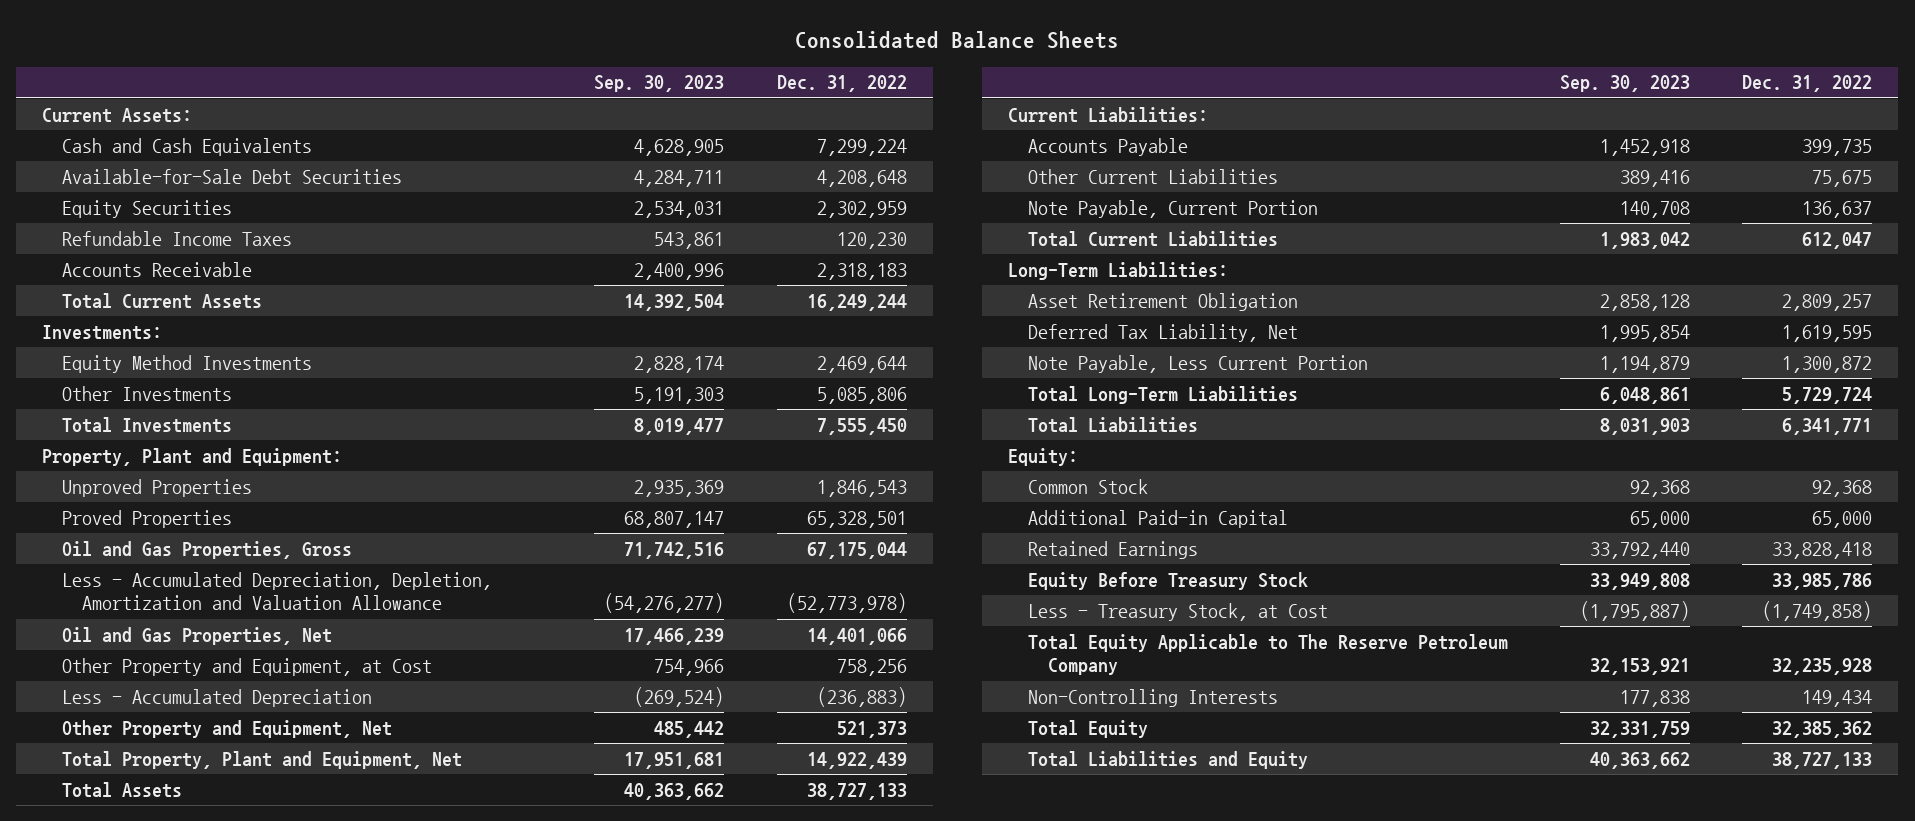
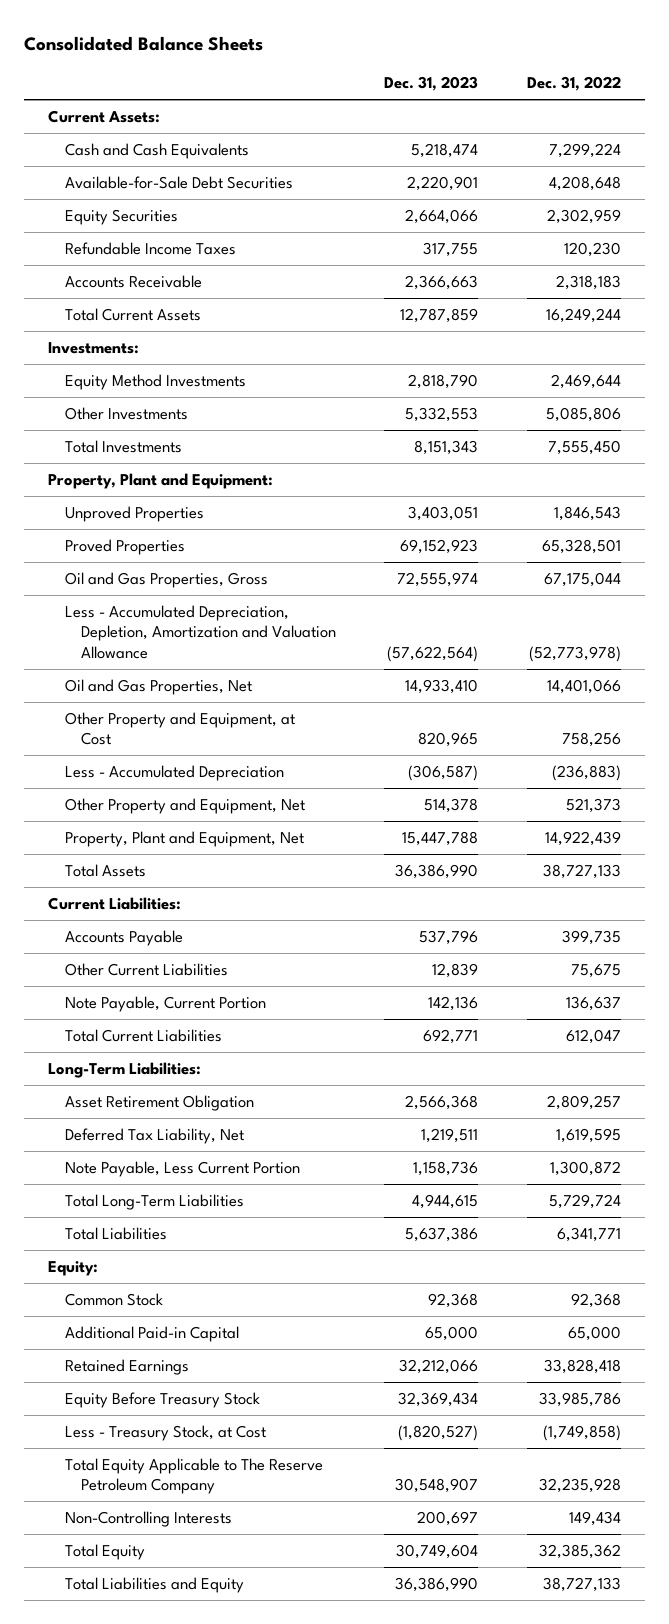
[594,75,725,93] Sep. 30, 2023 -> none
none -> [384,76,479,92] Dec. 31, 2023
[62,750,463,769] Total Property, Plant and Equipment, Net -> [64,830,304,847] Property, Plant and Equipment, Net

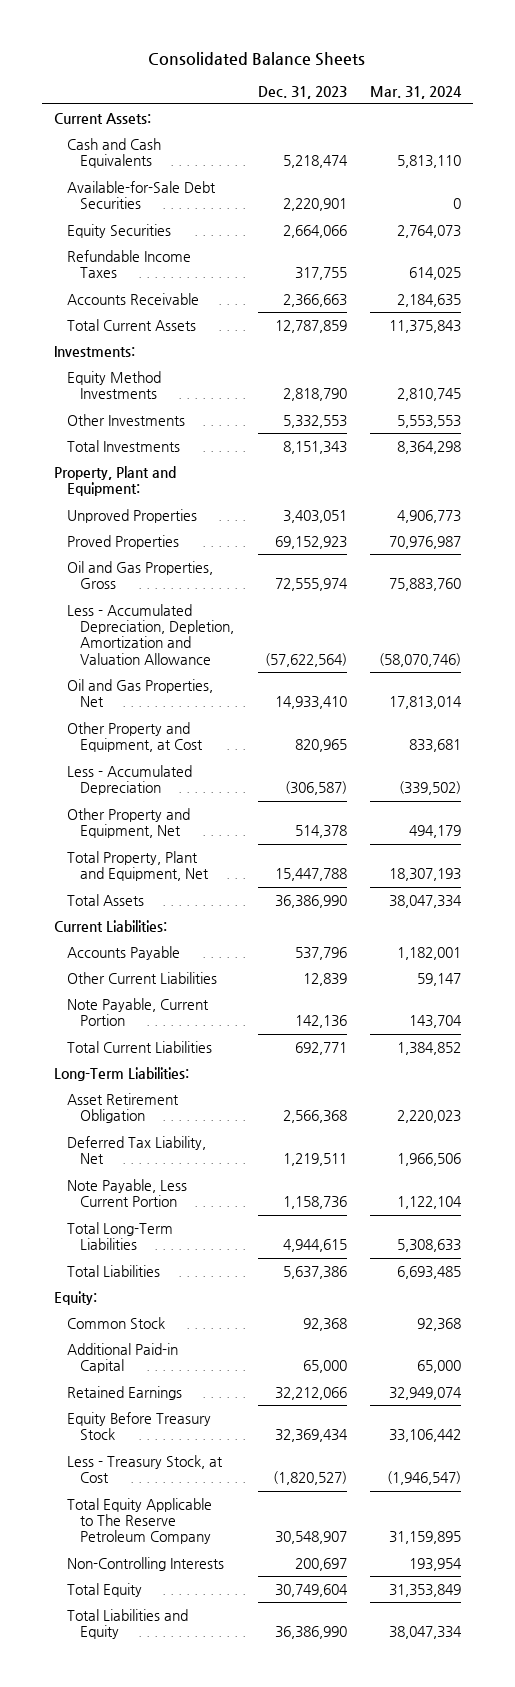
[526,76,621,92] Dec. 31, 2022 -> none
none -> [369,85,462,99] Mar. 31, 2024
[64,830,304,847] Property, Plant and Equipment, Net -> [66,851,210,882] Total Property, Plant and Equipment, Net

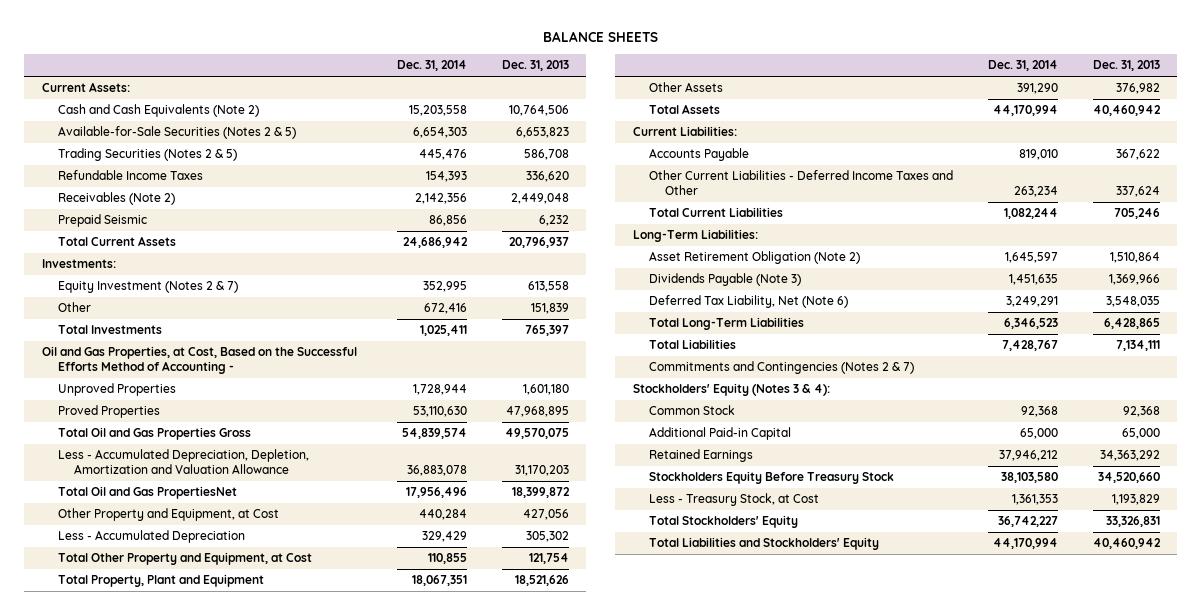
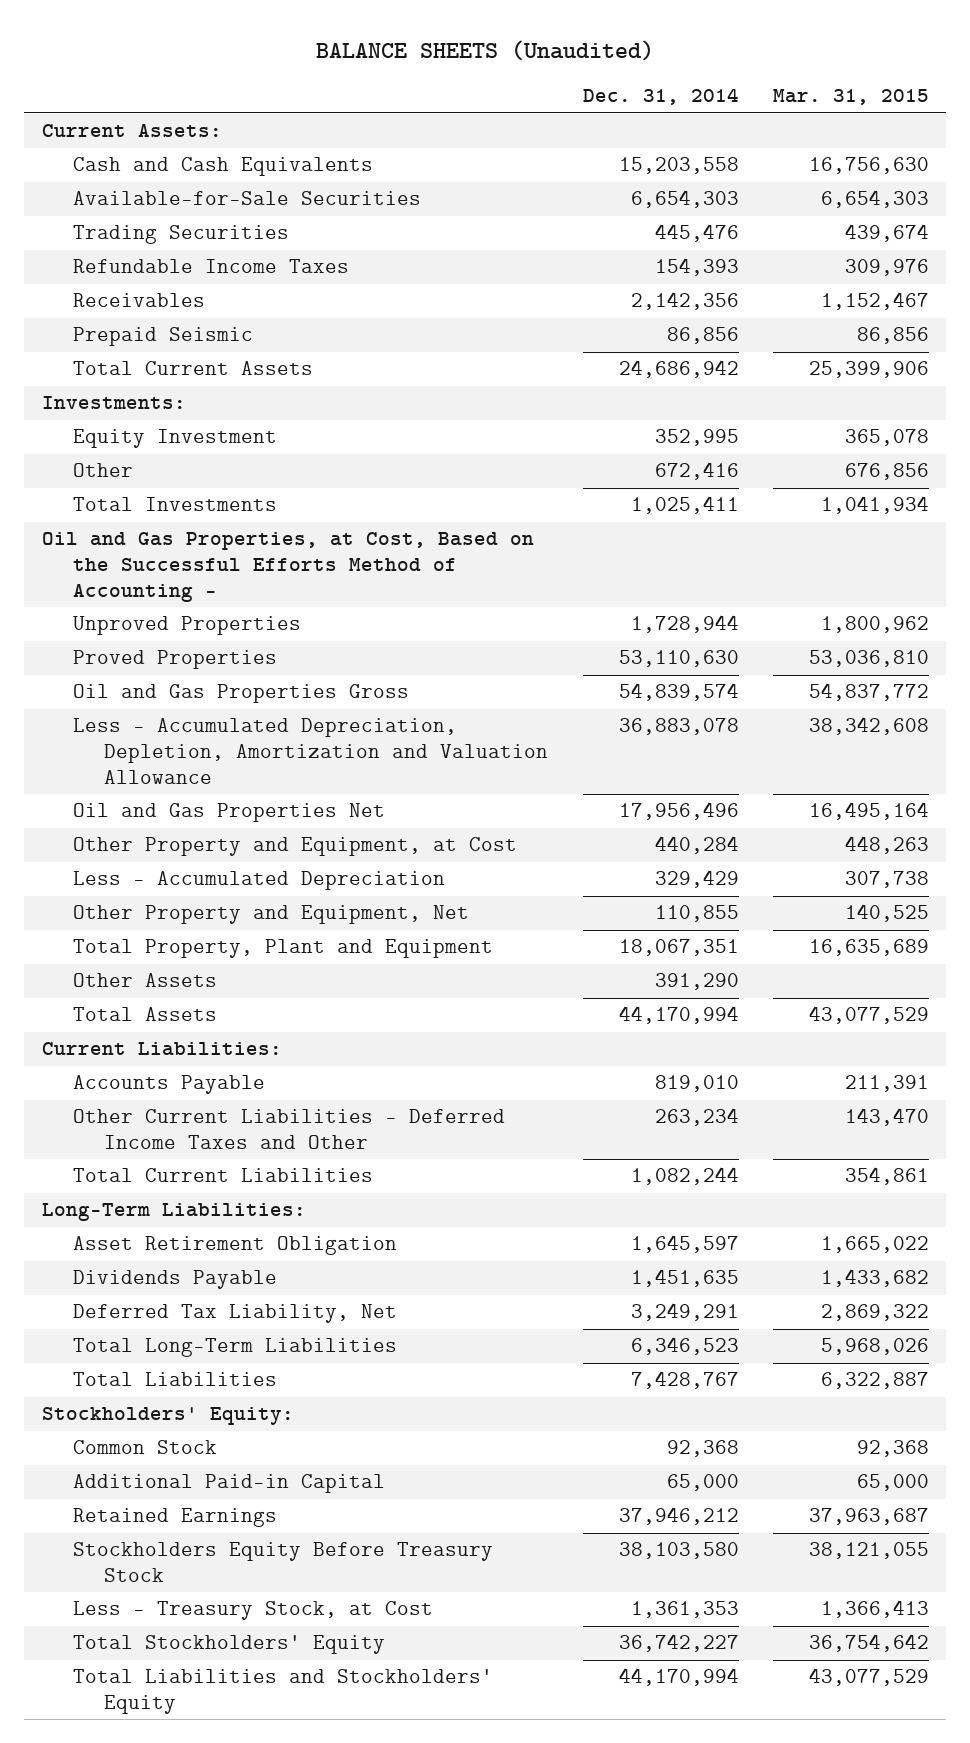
[542,31,658,43] BALANCE SHEETS -> [316,39,655,61] BALANCE SHEETS (Unaudited)
[501,60,569,72] Dec. 31, 2013 -> none
none -> [772,89,929,106] Mar. 31, 2015
[57,104,259,118] Cash and Cash Equivalents (Note 2) -> [72,157,373,177] Cash and Cash Equivalents
[57,126,296,140] Available-for-Sale Securities (Notes 2 & 5) -> [72,191,421,206] Available-for-Sale Securities
[57,148,237,162] Trading Securities (Notes 2 & 5) -> [72,225,289,245] Trading Securities
[57,192,175,206] Receivables (Note 2) -> [72,293,205,308] Receivables
[57,281,238,294] Equity Investment (Notes 2 & 7) -> [72,429,277,449] Equity Investment
[57,427,251,441] Total Oil and Gas Properties Gross -> [72,684,409,704] Oil and Gas Properties Gross
[57,486,237,500] Total Oil and Gas PropertiesNet -> [72,803,385,823] Oil and Gas Properties Net
[57,552,312,566] Total Other Property and Equipment, at Cost -> [72,905,469,925] Other Property and Equipment, Net
[648,251,860,265] Asset Retirement Obligation (Note 2) -> [72,1236,397,1256] Asset Retirement Obligation
[648,273,801,287] Dividends Payable (Note 3) -> [72,1270,277,1290] Dividends Payable
[648,295,848,309] Deferred Tax Liability, Net (Note 6) -> [72,1304,397,1324] Deferred Tax Liability, Net
[648,361,914,375] Commitments and Contingencies (Notes 2 & 7) -> none
[632,383,830,397] Stockholders' Equity (Notes 3 & 4): -> [41,1407,294,1426] Stockholders' Equity:

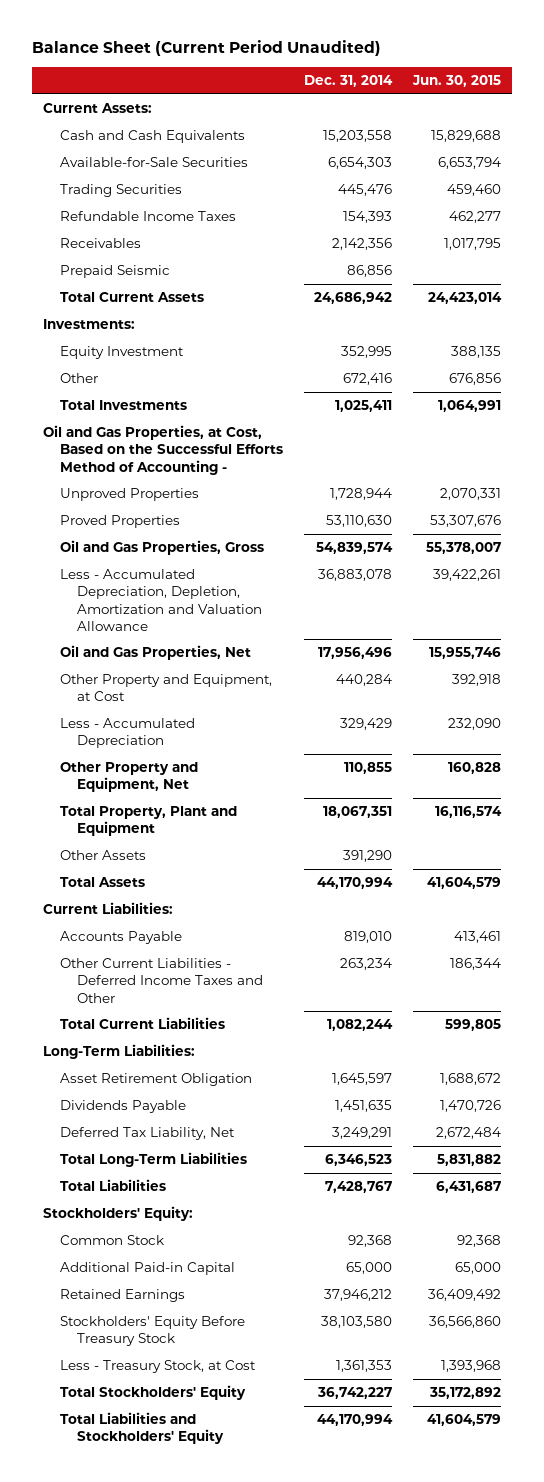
[316,39,655,61] BALANCE SHEETS (Unaudited) -> [32,40,382,57] Balance Sheet (Current Period Unaudited)
[772,89,929,106] Mar. 31, 2015 -> none
none -> [412,75,502,88] Jun. 30, 2015
[72,684,409,704] Oil and Gas Properties Gross -> [59,540,264,556] Oil and Gas Properties, Gross
[72,803,385,823] Oil and Gas Properties Net -> [59,645,251,661] Oil and Gas Properties, Net
[72,1542,493,1583] Stockholders Equity Before Treasury Stock -> [59,1316,245,1347] Stockholders' Equity Before Treasury Stock

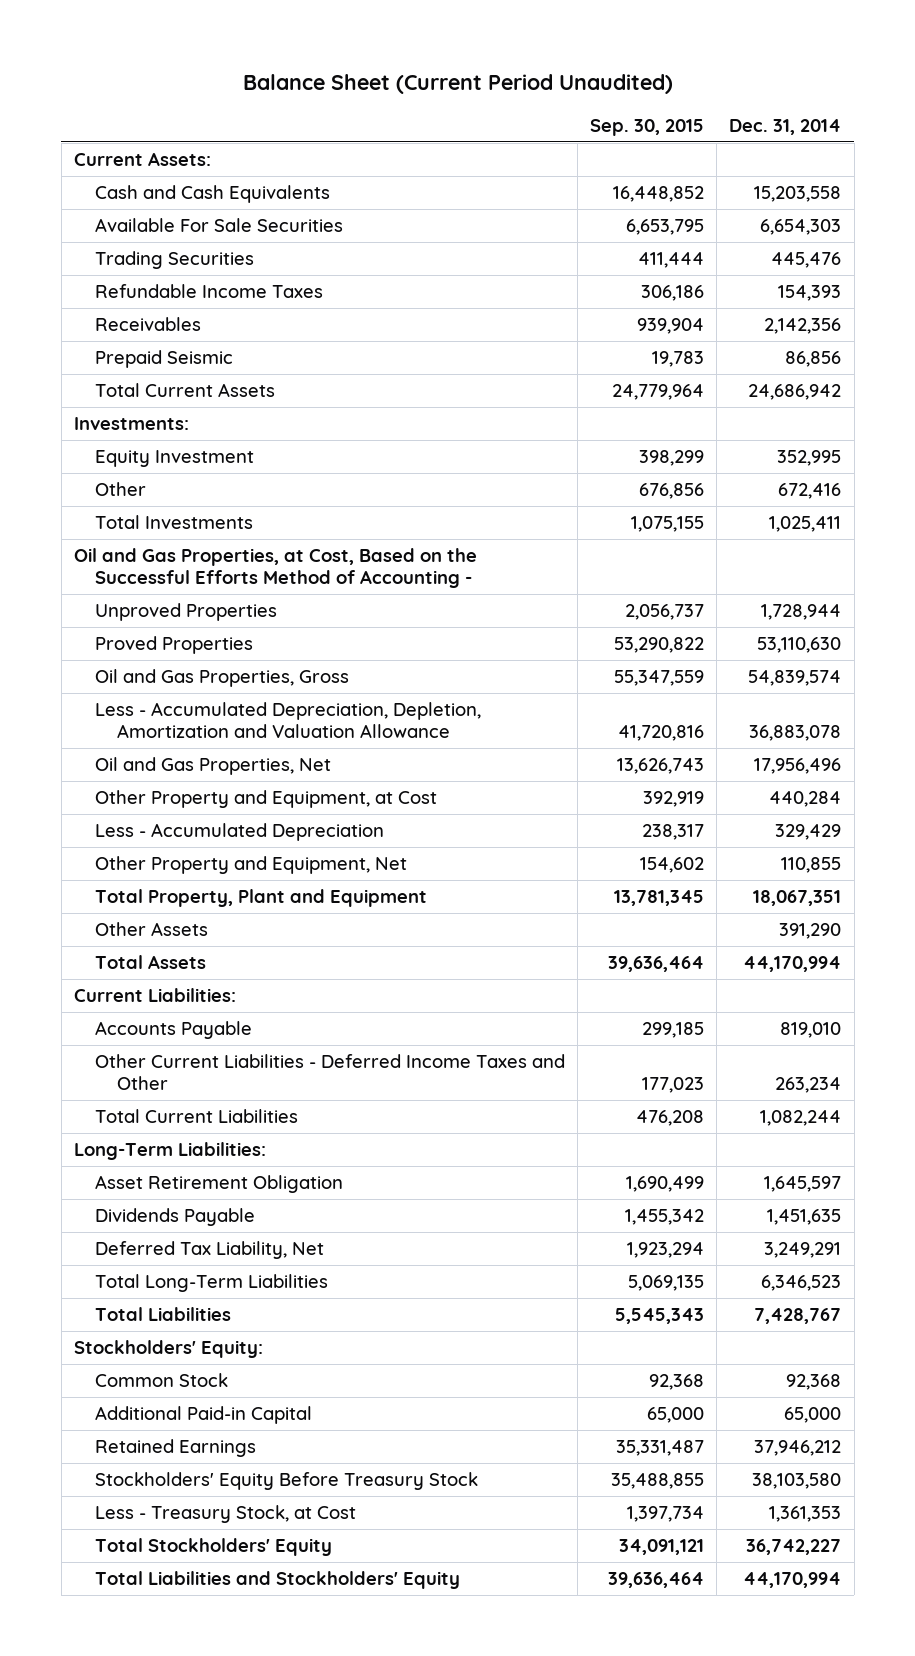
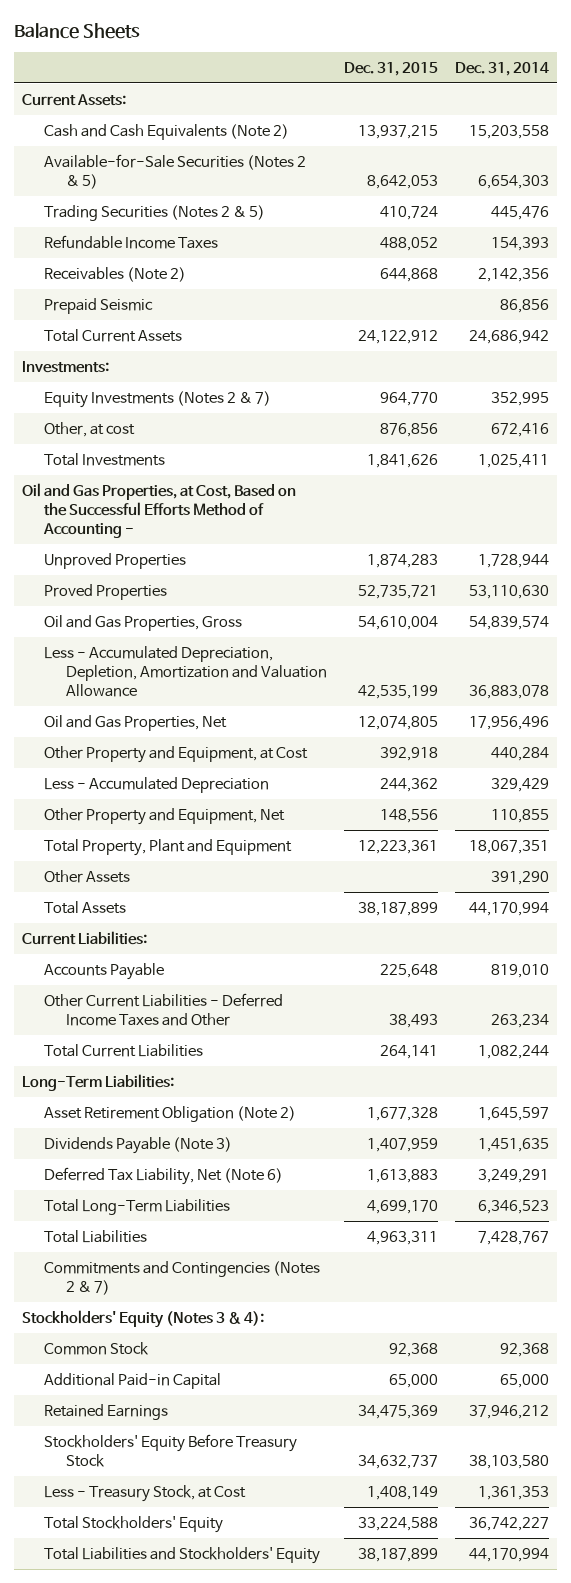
[242,73,673,94] Balance Sheet (Current Period Unaudited) -> [13,23,140,40] Balance Sheets
[590,118,705,136] Sep. 30, 2015 -> none
none -> [343,61,438,76] Dec. 31, 2015
[95,185,331,204] Cash and Cash Equivalents -> [44,123,290,140] Cash and Cash Equivalents (Note 2)
[95,218,344,233] Available For Sale Securities -> [44,153,307,190] Available-for-Sale Securities (Notes 2 & 5)
[95,251,255,270] Trading Securities -> [44,204,266,221] Trading Securities (Notes 2 & 5)
[95,317,202,332] Receivables -> [44,266,187,282] Receivables (Note 2)
[95,450,255,468] Equity Investment -> [44,390,272,408] Equity Investments (Notes 2 & 7)
[95,482,147,497] Other -> [44,421,136,437] Other, at cost
[95,1175,344,1194] Asset Retirement Obligation -> [44,1105,297,1122] Asset Retirement Obligation (Note 2)
[95,1208,256,1227] Dividends Payable -> [44,1136,233,1154] Dividends Payable (Note 3)
[95,1241,325,1260] Deferred Tax Liability, Net -> [44,1166,284,1185] Deferred Tax Liability, Net (Note 6)
none -> [44,1260,321,1296] Commitments and Contingencies (Notes 2 & 7)
[73,1340,263,1359] Stockholders' Equity: -> [22,1309,265,1328] Stockholders' Equity (Notes 3 & 4):

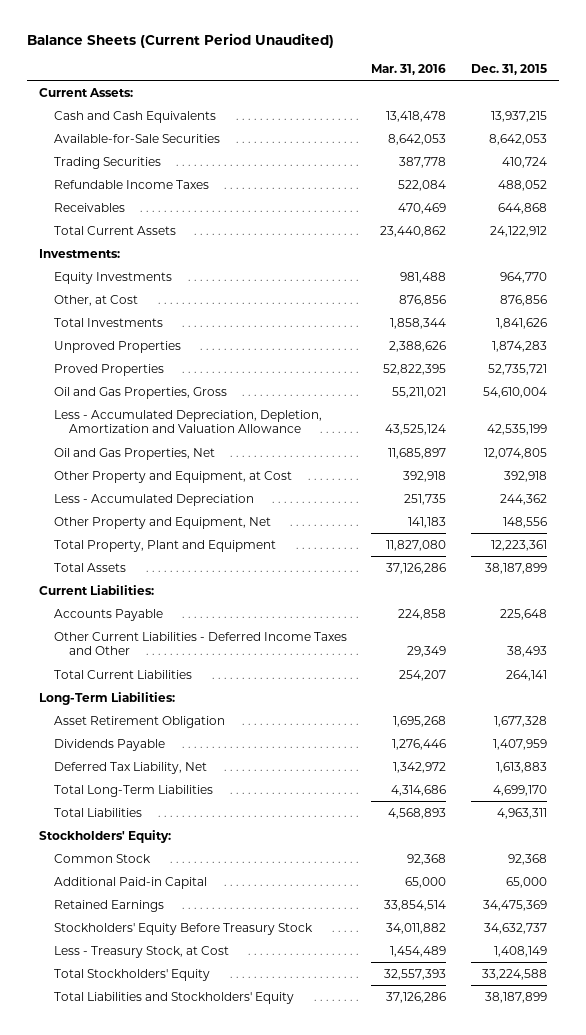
[13,23,140,40] Balance Sheets -> [26,32,334,48] Balance Sheets (Current Period Unaudited)
[454,61,549,76] Dec. 31, 2014 -> none
none -> [371,63,447,75] Mar. 31, 2016
[44,123,290,140] Cash and Cash Equivalents (Note 2) -> [53,110,216,123] Cash and Cash Equivalents
[44,153,307,190] Available-for-Sale Securities (Notes 2 & 5) -> [53,133,220,143] Available-for-Sale Securities
[44,204,266,221] Trading Securities (Notes 2 & 5) -> [53,156,161,169] Trading Securities
[44,297,154,314] Prepaid Seismic -> none
[44,266,187,282] Receivables (Note 2) -> [53,202,125,212] Receivables
[44,390,272,408] Equity Investments (Notes 2 & 7) -> [53,271,172,284] Equity Investments
[44,421,136,437] Other, at cost -> [53,294,138,306] Other, at Cost
[22,482,297,539] Oil and Gas Properties, at Cost, Based on the Successful Efforts Method of Accounting - -> none
[44,869,131,883] Other Assets -> none
[44,1105,297,1122] Asset Retirement Obligation (Note 2) -> [53,715,225,728] Asset Retirement Obligation
[44,1136,233,1154] Dividends Payable (Note 3) -> [53,738,165,751] Dividends Payable
[44,1166,284,1185] Deferred Tax Liability, Net (Note 6) -> [53,761,207,774] Deferred Tax Liability, Net
[44,1260,321,1296] Commitments and Contingencies (Notes 2 & 7) -> none
[22,1309,265,1328] Stockholders' Equity (Notes 3 & 4): -> [38,829,171,843] Stockholders' Equity:

